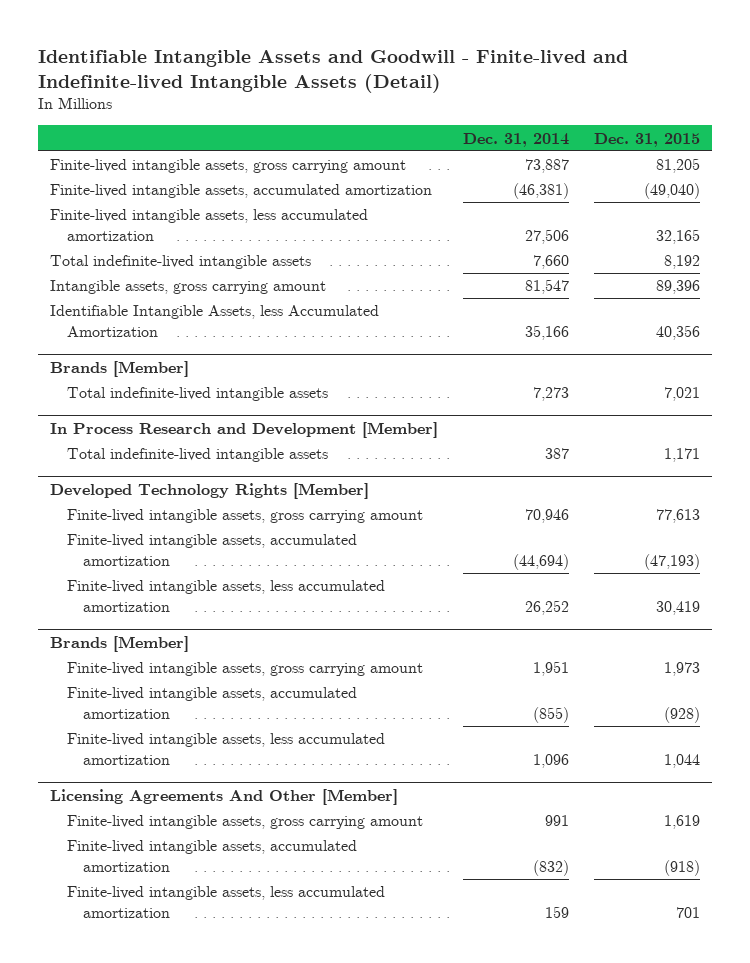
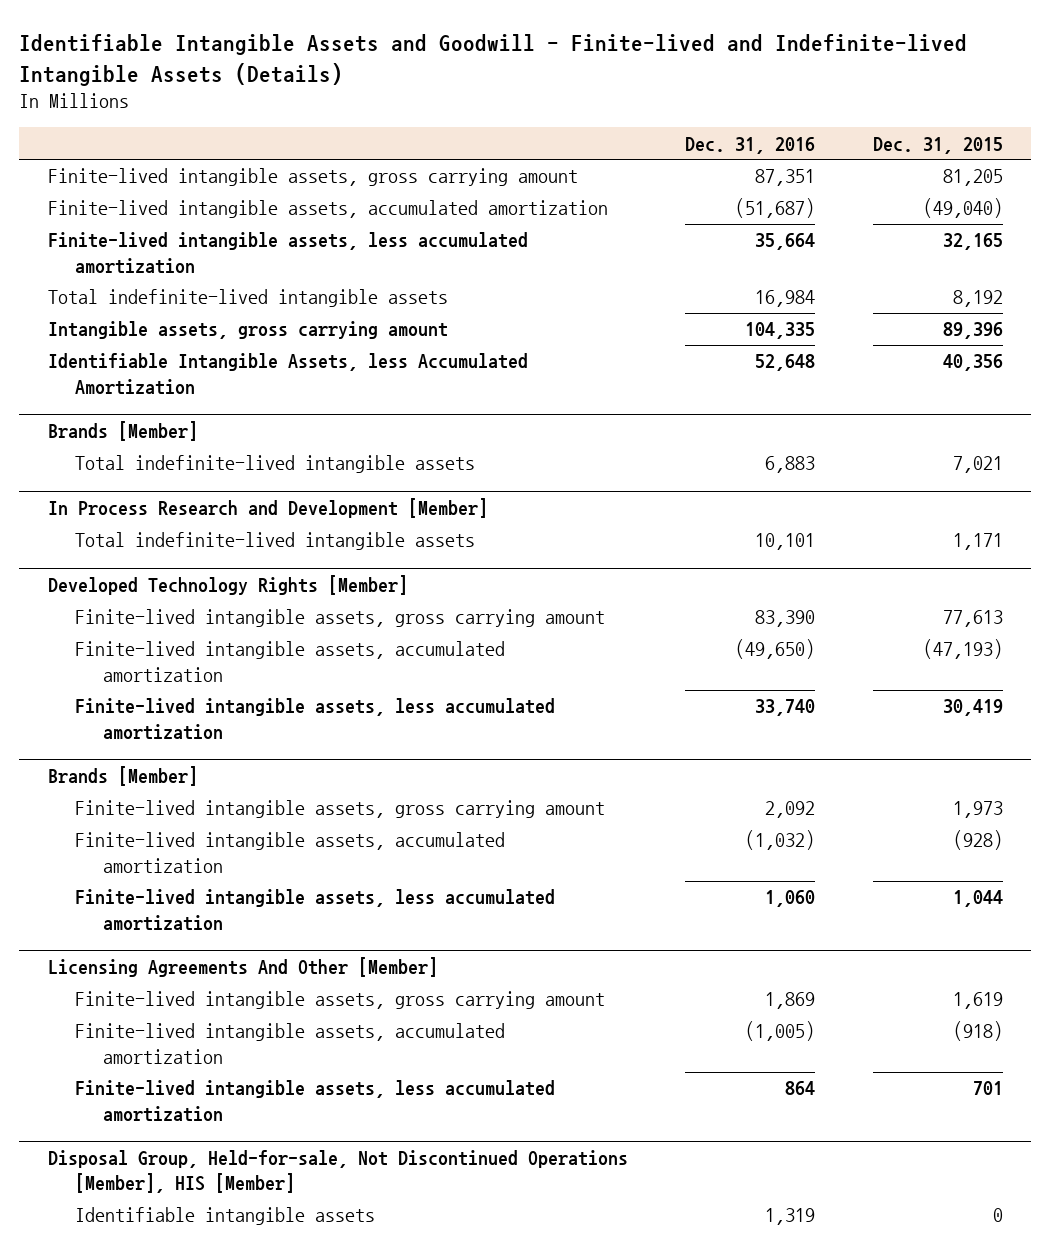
[37,49,628,93] Identifiable Intangible Assets and Goodwill - Finite-lived and Indefinite-lived Intangible Assets (Detail) -> [19,33,968,86] Identifiable Intangible Assets and Goodwill - Finite-lived and Indefinite-lived Intangible Assets (Details)
[462,132,569,147] Dec. 31, 2014 -> none
none -> [685,136,816,154] Dec. 31, 2016
none -> [47,1149,628,1194] Disposal Group, Held-for-sale, Not Discontinued Operations [Member], HIS [Member]
none -> [75,1207,376,1226] Identifiable intangible assets

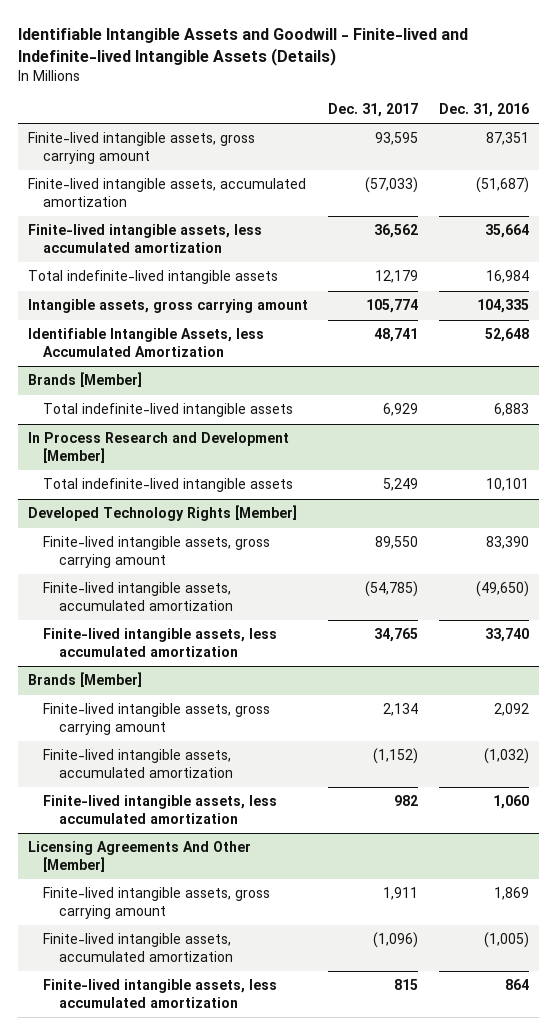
[872,136,1003,154] Dec. 31, 2015 -> none
none -> [328,102,419,117] Dec. 31, 2017
[47,1149,628,1194] Disposal Group, Held-for-sale, Not Discontinued Operations [Member], HIS [Member] -> none
[75,1207,376,1226] Identifiable intangible assets -> none

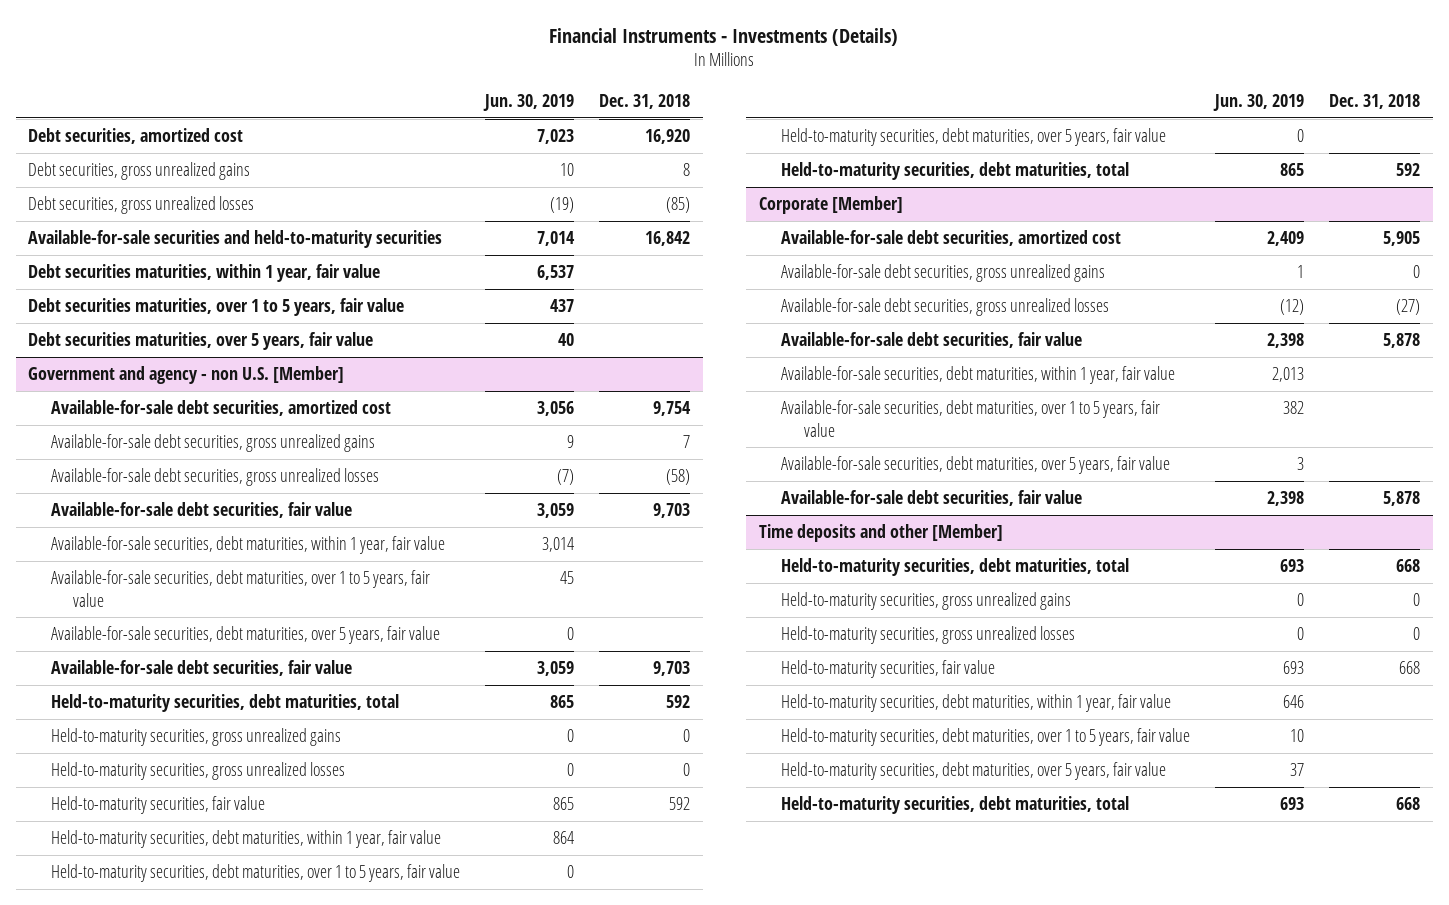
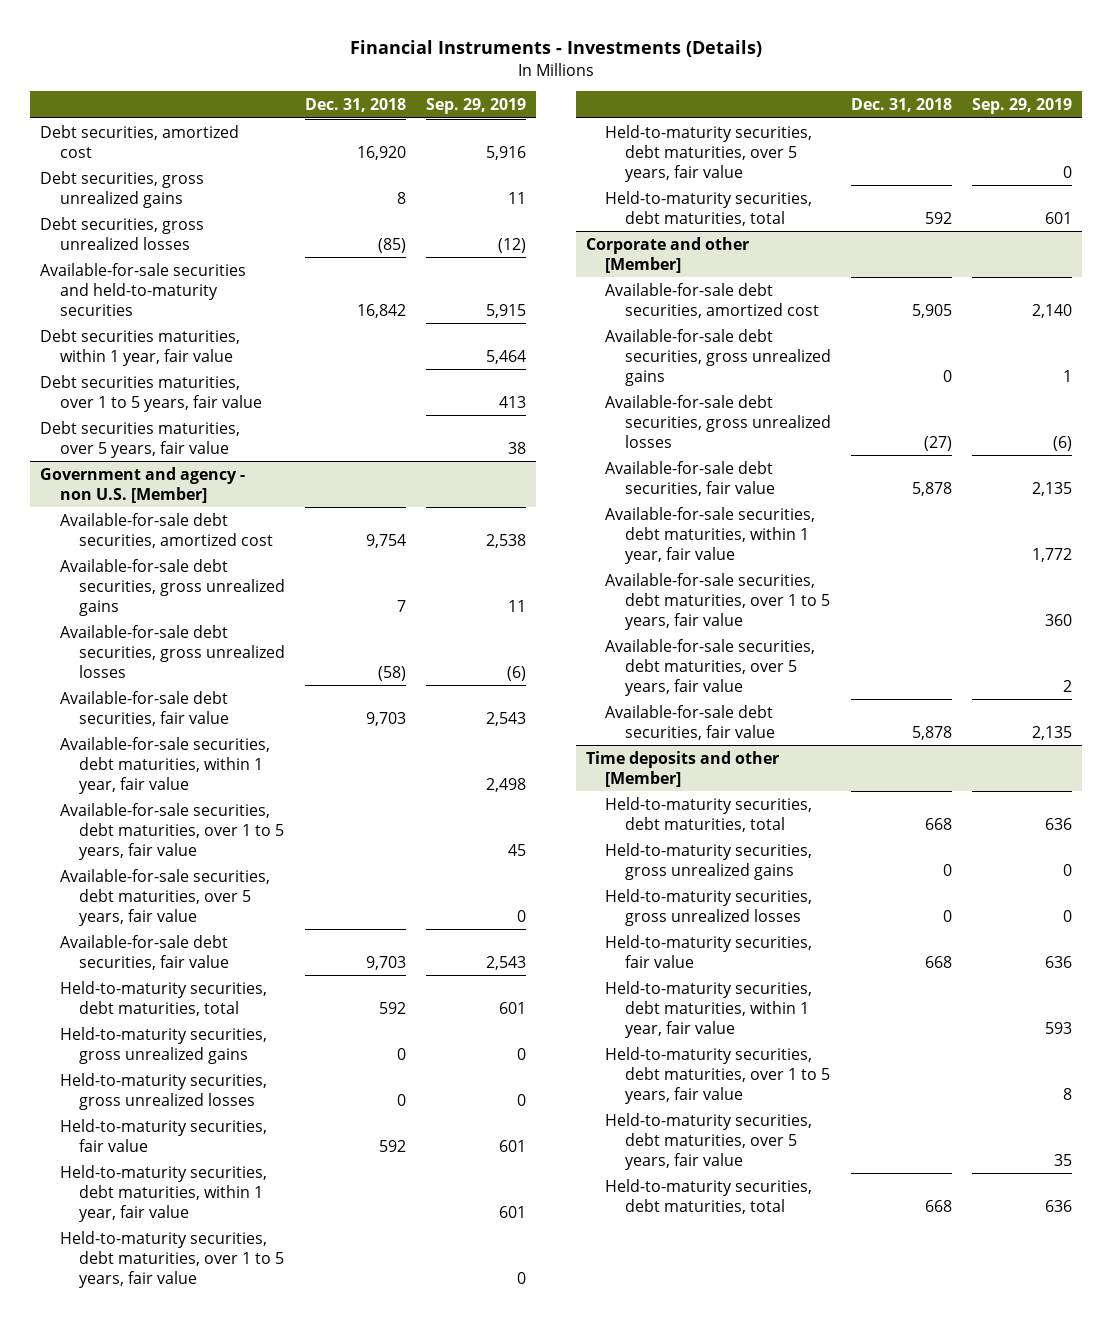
[482,94,574,112] Jun. 30, 2019 -> none
none -> [426,98,527,115] Sep. 29, 2019
[758,196,903,215] Corporate [Member] -> [585,236,749,273] Corporate and other [Member]

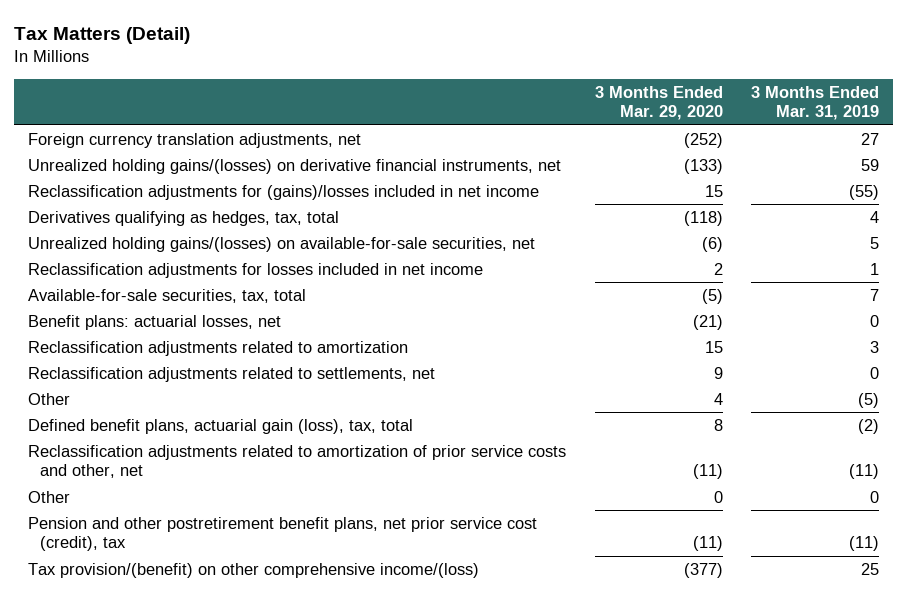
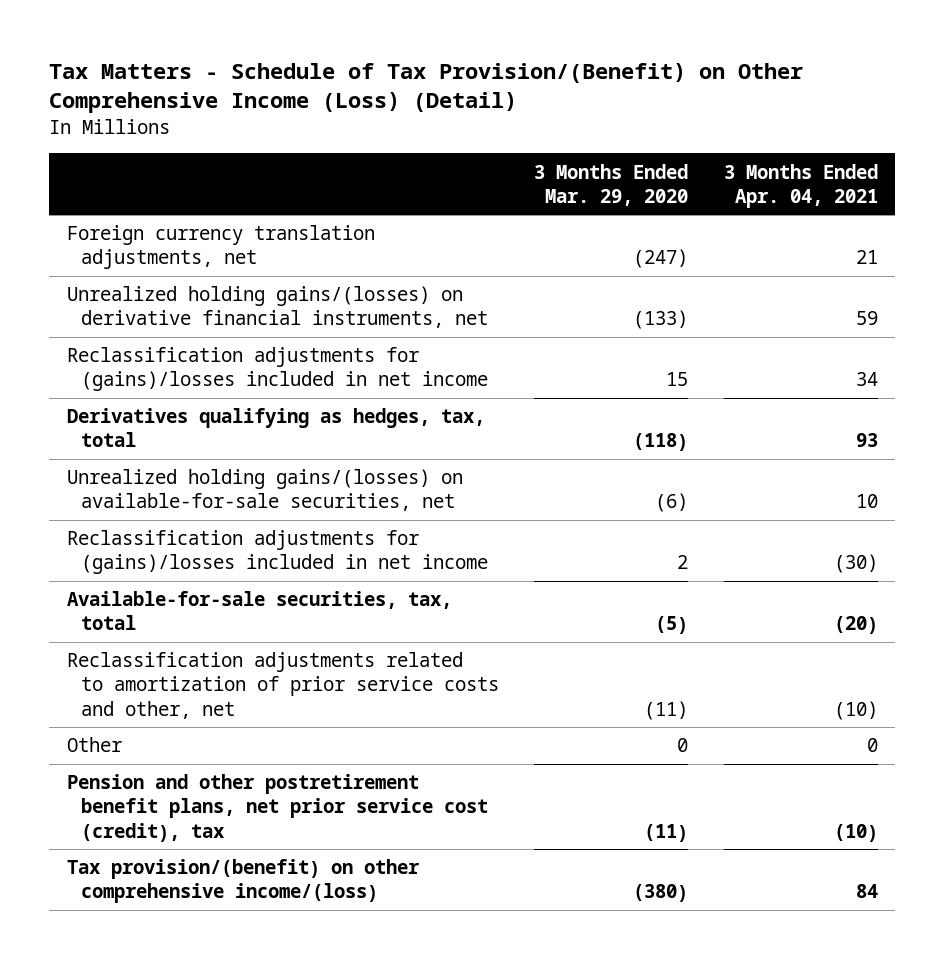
[13,26,190,44] Tax Matters (Detail) -> [49,62,804,114] Tax Matters - Schedule of Tax Provision/(Benefit) on Other Comprehensive Income (Loss) (Detail)
[751,85,880,121] 3 Months Ended Mar. 31, 2019 -> none
none -> [723,163,878,208] 3 Months Ended Apr. 04, 2021
[683,132,723,148] (252) -> [633,249,689,269] (247)
[28,262,484,278] Reclassification adjustments for losses included in net income -> [66,530,489,575] Reclassification adjustments for (gains)/losses included in net income
[28,314,282,330] Benefit plans: actuarial losses, net -> none
[28,340,409,356] Reclassification adjustments related to amortization -> none
[28,366,436,382] Reclassification adjustments related to settlements, net -> none
[28,392,71,405] Other -> none
[28,418,414,434] Defined benefit plans, actuarial gain (loss), tax, total -> none
[683,562,723,578] (377) -> [633,884,689,903] (380)

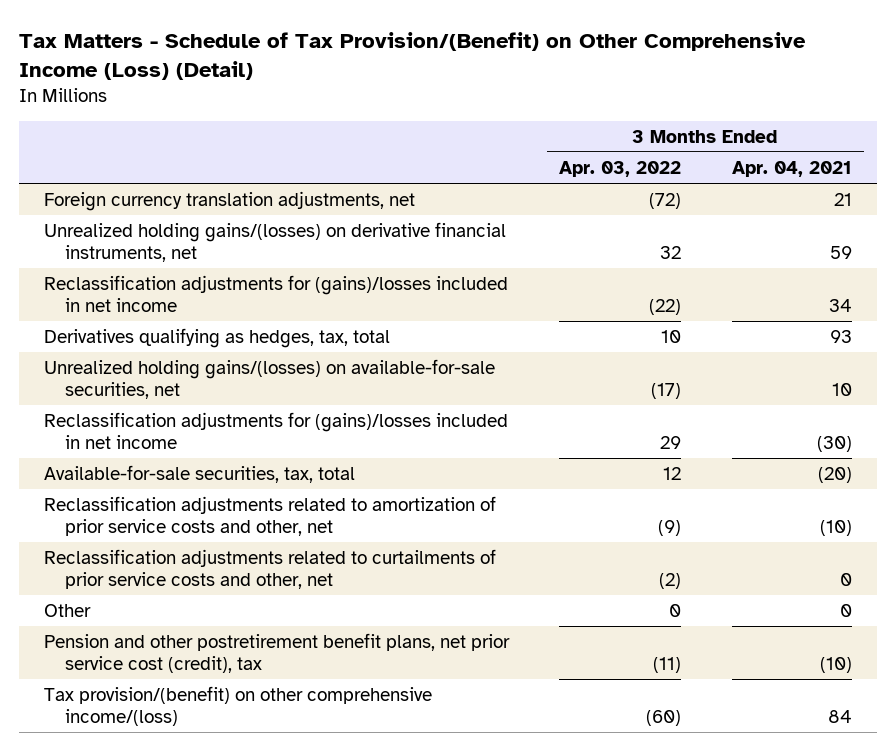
[534,163,689,206] 3 Months Ended Mar. 29, 2020 -> none
none -> [559,160,682,177] Apr. 03, 2022
none -> [43,548,496,590] Reclassification adjustments related to curtailments of prior service costs and other, net

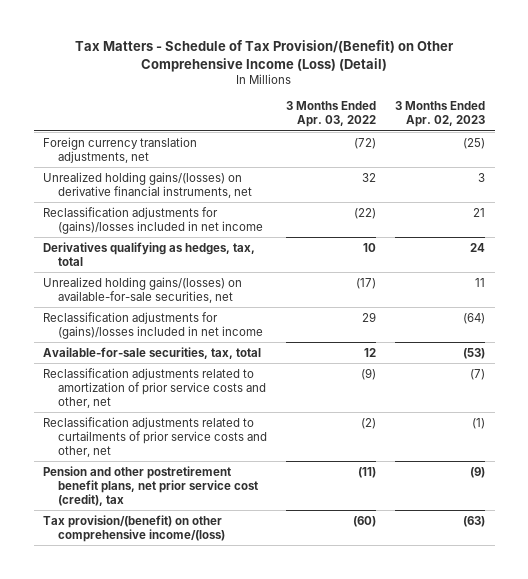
[731,160,852,177] Apr. 04, 2021 -> none
none -> [394,101,485,128] 3 Months Ended Apr. 02, 2023
[43,603,91,617] Other -> none

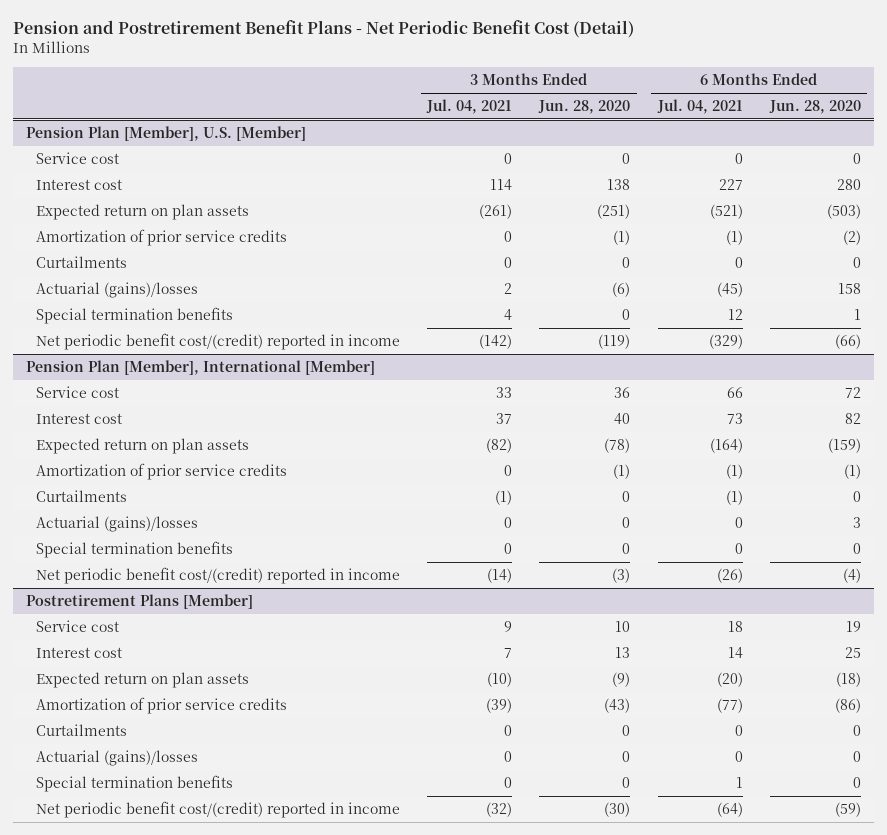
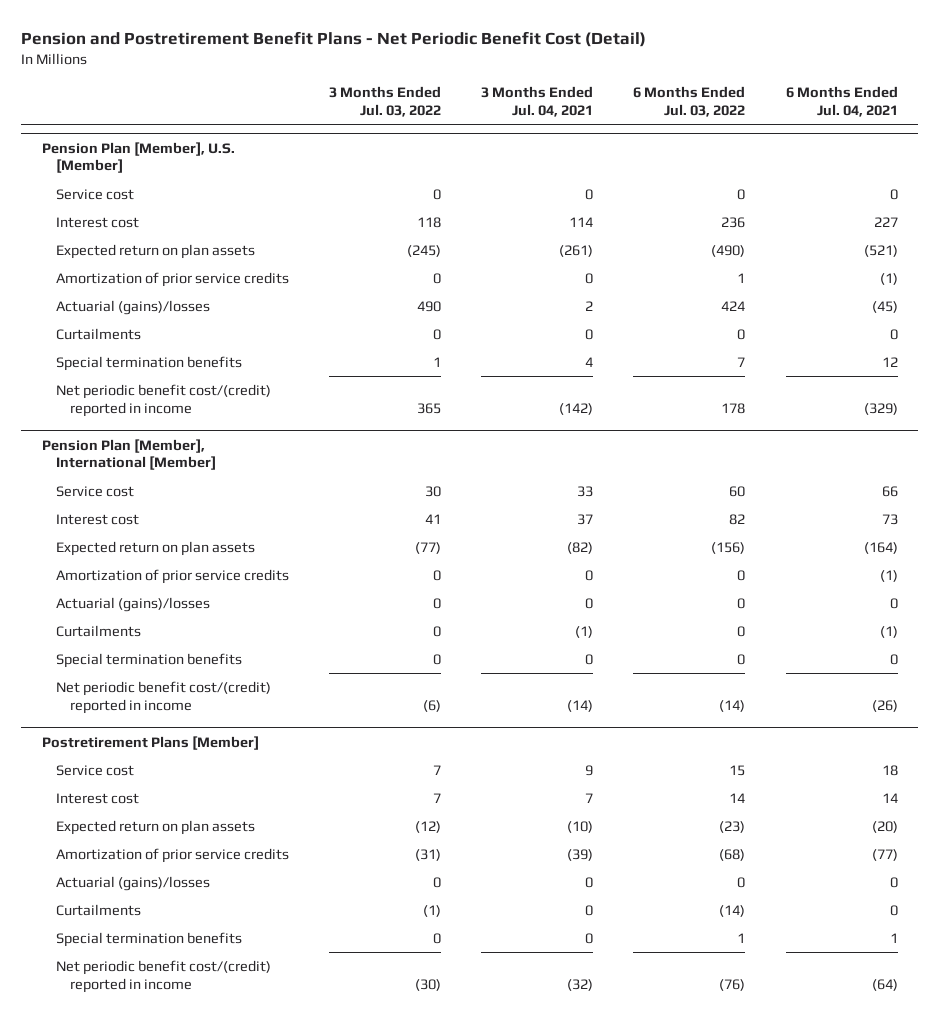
[538,100,631,115] Jun. 28, 2020 -> none
[768,100,861,115] Jun. 28, 2020 -> none
none -> [328,86,441,118] 3 Months Ended Jul. 03, 2022
none -> [633,86,746,118] 6 Months Ended Jul. 03, 2022
[36,256,128,269] Curtailments -> [55,327,141,340] Curtailments
[36,490,128,503] Curtailments -> [55,624,141,637] Curtailments
[36,724,128,737] Curtailments -> [55,903,141,916] Curtailments

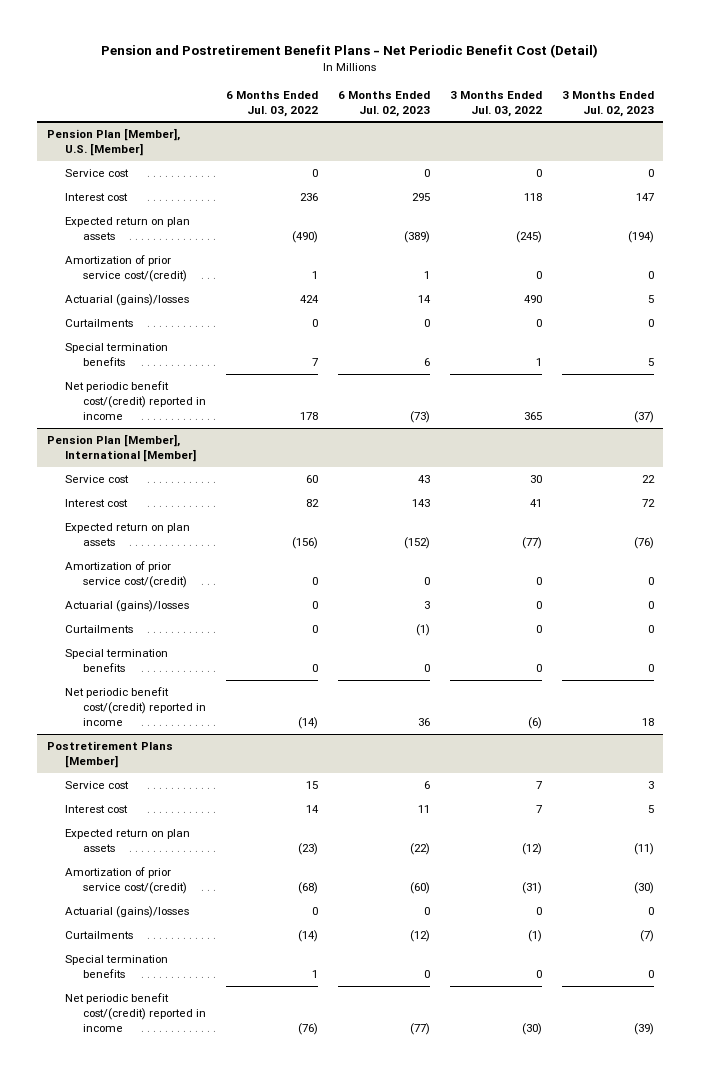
[481,86,594,118] 3 Months Ended Jul. 04, 2021 -> none
[785,86,898,118] 6 Months Ended Jul. 04, 2021 -> none
none -> [337,90,430,117] 6 Months Ended Jul. 02, 2023
none -> [561,90,654,117] 3 Months Ended Jul. 02, 2023
[55,271,289,287] Amortization of prior service credits -> [64,255,187,283] Amortization of prior service cost/(credit)
[55,568,289,584] Amortization of prior service credits -> [64,561,187,589] Amortization of prior service cost/(credit)
[55,847,289,863] Amortization of prior service credits -> [64,867,187,895] Amortization of prior service cost/(credit)

